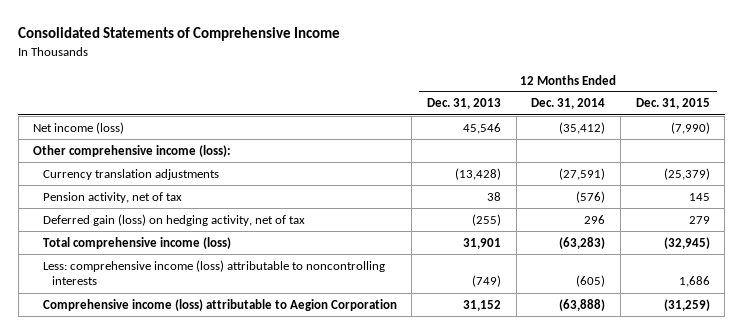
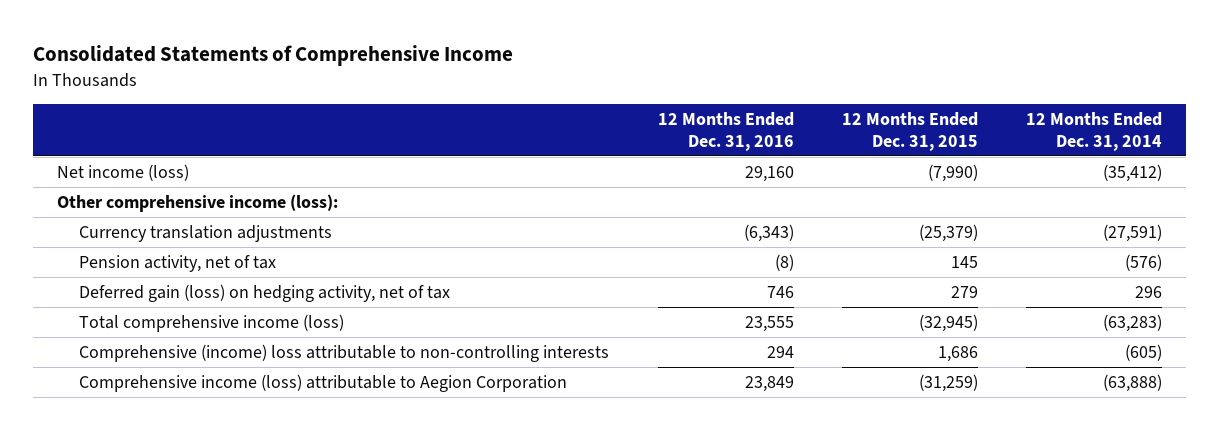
[426,98,501,110] Dec. 31, 2013 -> none
none -> [657,111,794,151] 12 Months Ended Dec. 31, 2016
[42,259,385,286] Less: comprehensive income (loss) attributable to noncontrolling interests -> [79,344,610,363] Comprehensive (income) loss attributable to non-controlling interests

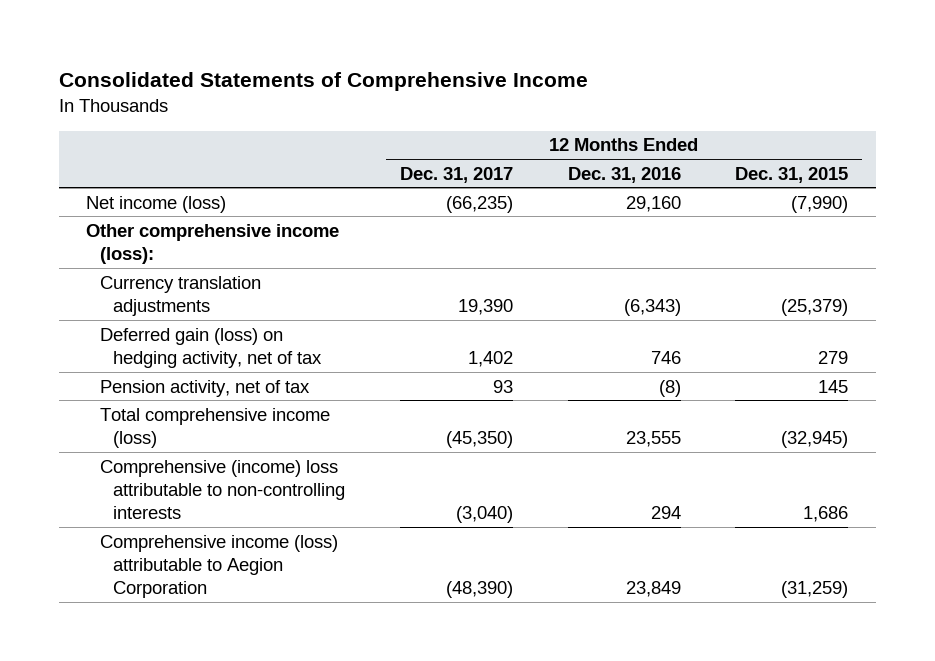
[1026,111,1163,151] 12 Months Ended Dec. 31, 2014 -> none
none -> [399,166,513,183] Dec. 31, 2017
[79,255,277,273] Pension activity, net of tax -> [99,379,310,397] Pension activity, net of tax

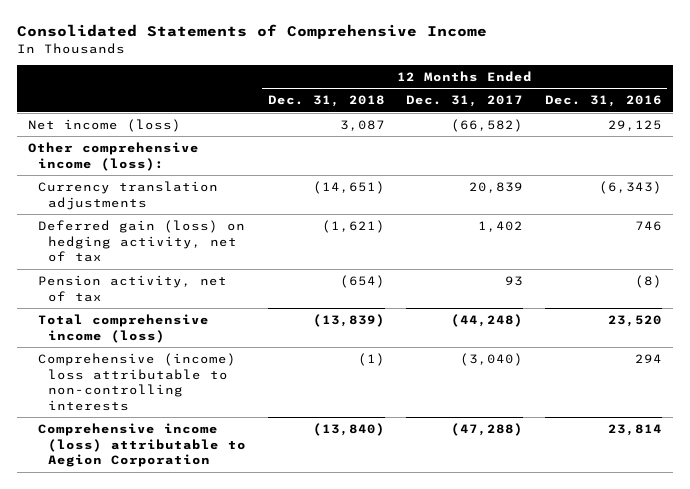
[735,166,849,183] Dec. 31, 2015 -> none
none -> [267,95,385,108] Dec. 31, 2018
[445,195,513,213] (66,235) -> [451,118,524,132] (66,582)
[625,195,681,212] 29,160 -> [607,119,662,131] 29,125
[457,298,513,315] 19,390 -> [469,181,524,193] 20,839
[445,430,513,448] (45,350) -> [451,313,524,327] (44,248)
[625,430,681,447] 23,555 -> [607,314,662,327] 23,520
[445,581,513,599] (48,390) -> [451,422,524,436] (47,288)
[625,581,681,598] 23,849 -> [607,423,662,436] 23,814

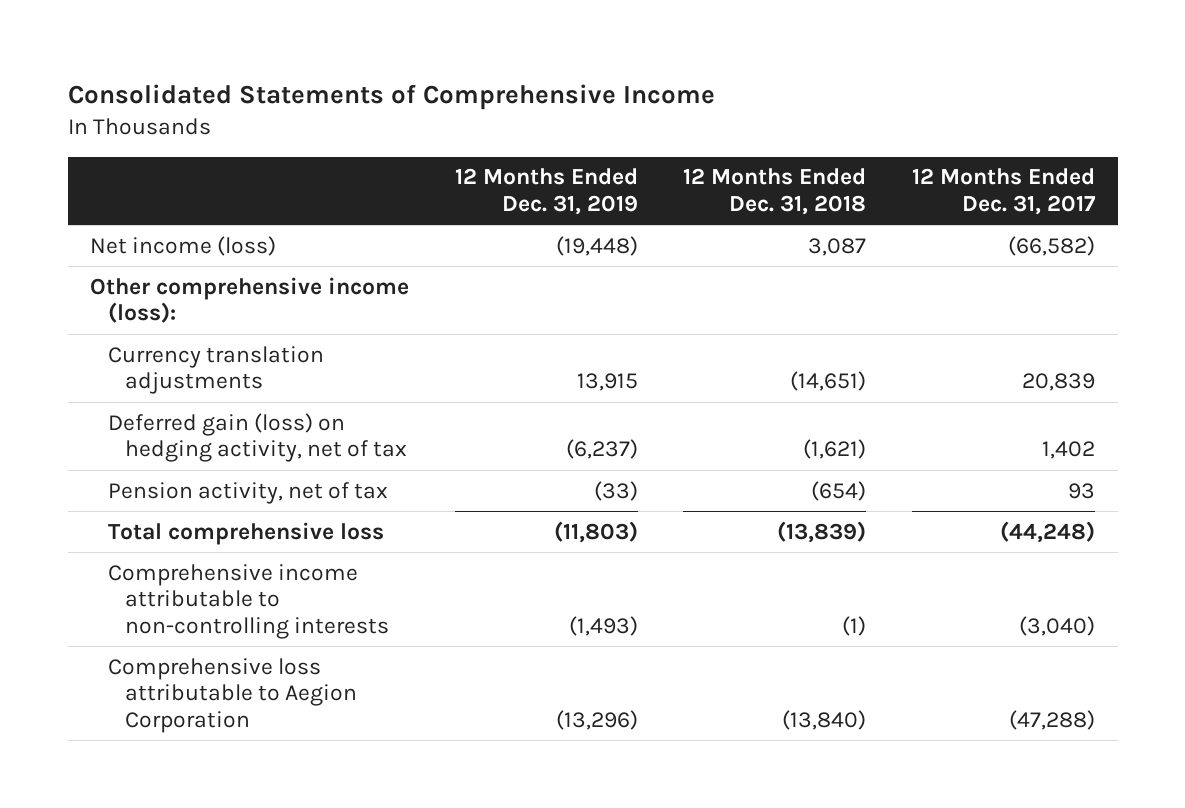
[544,95,662,108] Dec. 31, 2016 -> none
none -> [454,168,638,215] 12 Months Ended Dec. 31, 2019
[38,313,210,343] Total comprehensive income (loss) -> [107,521,384,545] Total comprehensive loss
[38,352,237,411] Comprehensive (income) loss attributable to non-controlling interests -> [107,563,389,639] Comprehensive income attributable to non-controlling interests
[38,422,247,468] Comprehensive income (loss) attributable to Aegion Corporation -> [107,657,357,733] Comprehensive loss attributable to Aegion Corporation

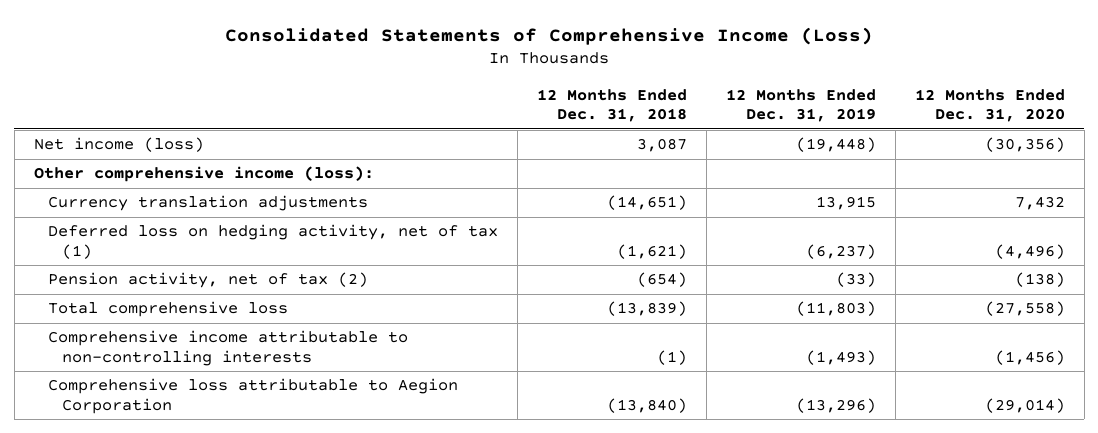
[67,84,715,111] Consolidated Statements of Comprehensive Income -> [225,26,874,45] Consolidated Statements of Comprehensive Income (Loss)
[911,168,1096,215] 12 Months Ended Dec. 31, 2017 -> none
none -> [914,88,1065,123] 12 Months Ended Dec. 31, 2020
[107,412,407,463] Deferred gain (loss) on hedging activity, net of tax -> [47,224,498,260] Deferred loss on hedging activity, net of tax (1)
[107,481,388,504] Pension activity, net of tax -> [47,272,368,289] Pension activity, net of tax (2)

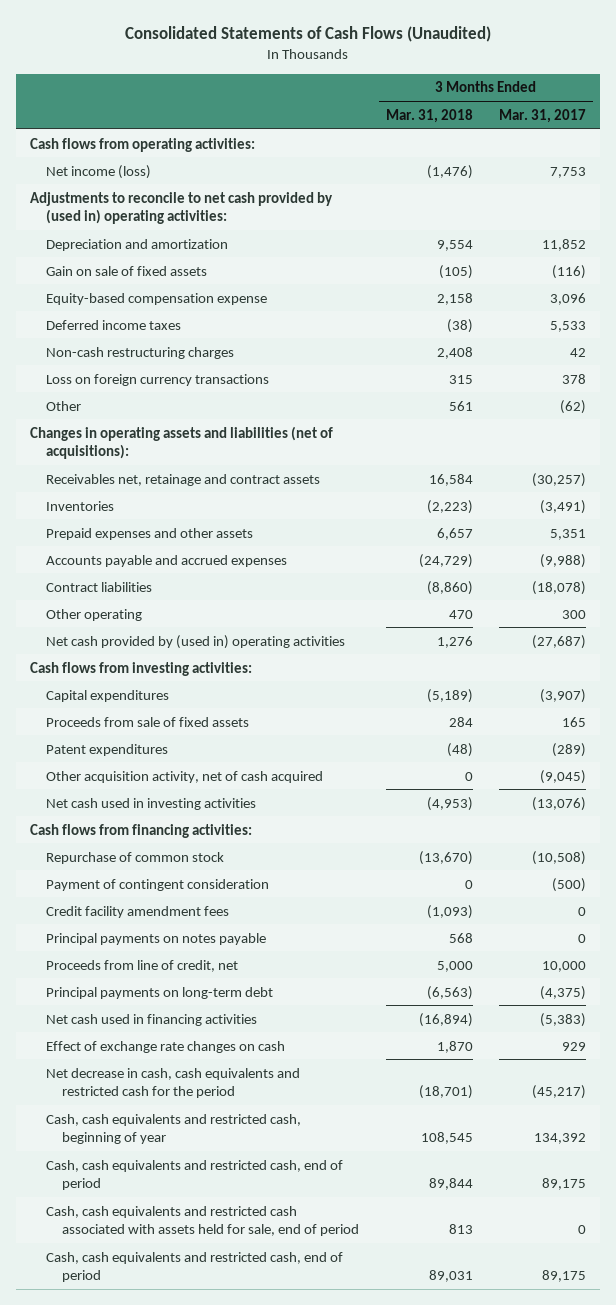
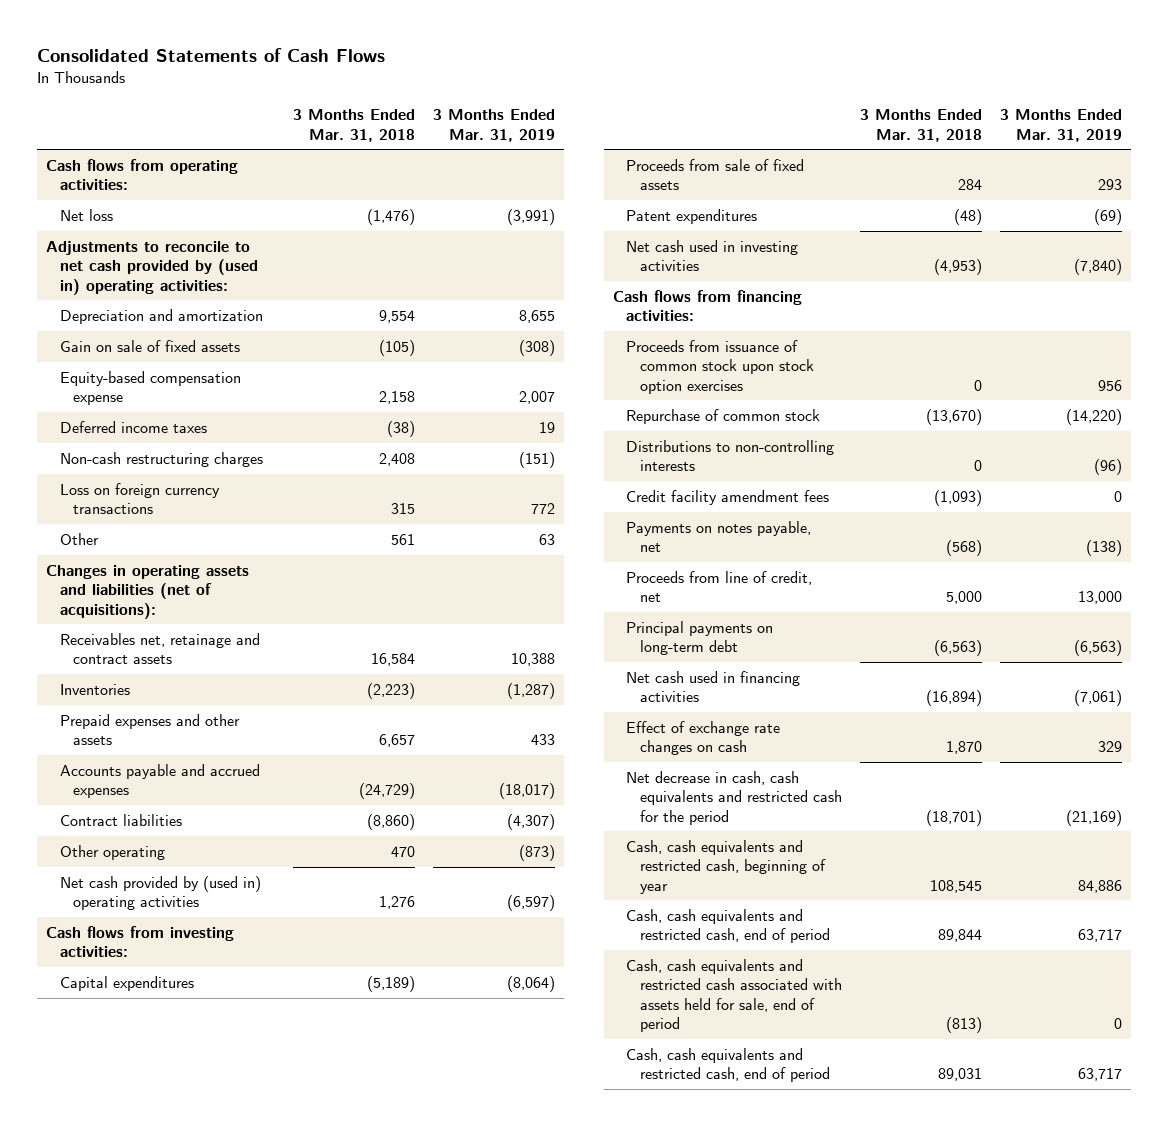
[125,26,492,43] Consolidated Statements of Cash Flows (Unaudited) -> [37,48,386,63] Consolidated Statements of Cash Flows
[499,108,587,123] Mar. 31, 2017 -> none
none -> [433,109,556,142] 3 Months Ended Mar. 31, 2019
[45,164,151,179] Net income (loss) -> [59,208,113,221] Net loss
[45,770,323,783] Other acquisition activity, net of cash acquired -> none
none -> [626,339,814,394] Proceeds from issuance of common stock upon stock option exercises
[45,878,269,891] Payment of contingent consideration -> none
none -> [626,439,835,472] Distributions to non-controlling interests
[45,932,266,945] Principal payments on notes payable -> [626,520,812,553] Payments on notes payable, net
[448,932,473,943] 568 -> [945,540,982,557] (568)
[448,1223,473,1234] 813 -> [945,1016,982,1033] (813)

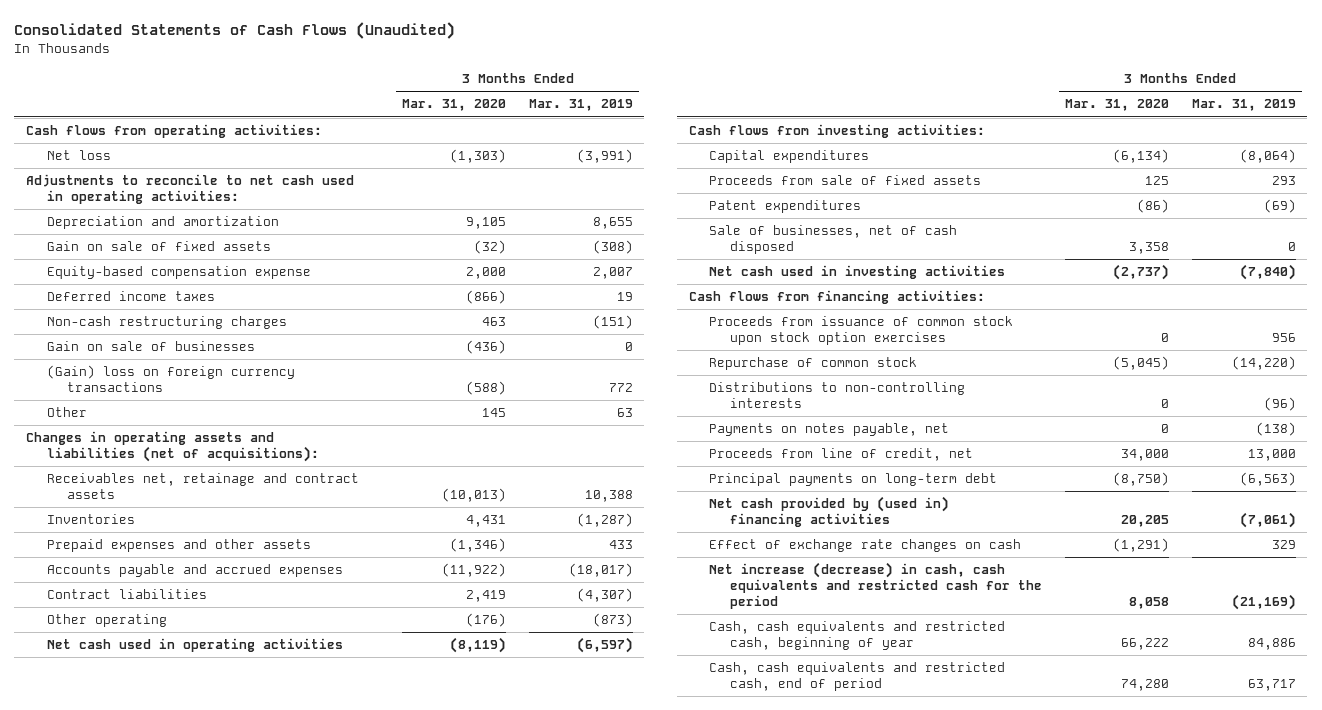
[37,48,386,63] Consolidated Statements of Cash Flows -> [14,21,456,39] Consolidated Statements of Cash Flows (Unaudited)
[293,109,416,142] 3 Months Ended Mar. 31, 2018 -> none
none -> [402,99,507,112] Mar. 31, 2020
[46,240,258,295] Adjustments to reconcile to net cash provided by (used in) operating activities: -> [25,174,354,205] Adjustments to reconcile to net cash used in operating activities:
none -> [46,341,255,352] Gain on sale of businesses
[59,482,220,515] Loss on foreign currency transactions -> [46,365,295,393] (Gain) loss on foreign currency transactions
[59,875,261,911] Net cash provided by (used in) operating activities -> [46,638,343,653] Net cash used in operating activities
none -> [709,225,958,255] Sale of businesses, net of cash disposed
[626,489,830,505] Credit facility amendment fees -> none
[626,670,801,703] Net cash used in financing activities -> [709,496,950,528] Net cash provided by (used in) financing activities
[626,770,842,825] Net decrease in cash, cash equivalents and restricted cash for the period -> [709,562,1042,610] Net increase (decrease) in cash, cash equivalents and restricted cash for the period
[626,958,842,1032] Cash, cash equivalents and restricted cash associated with assets held for sale, end of period -> none
[626,1047,830,1083] Cash, cash equivalents and restricted cash, end of period -> none

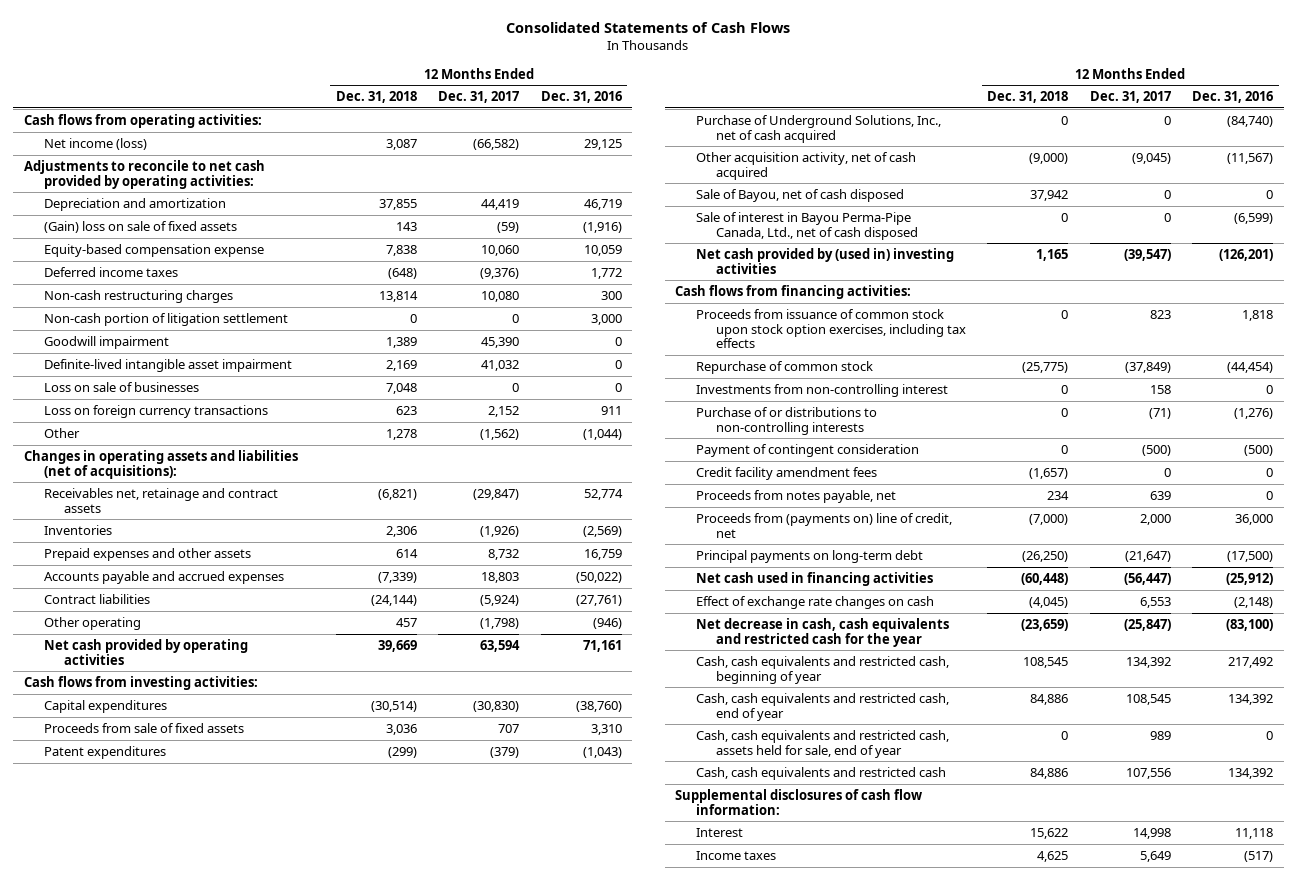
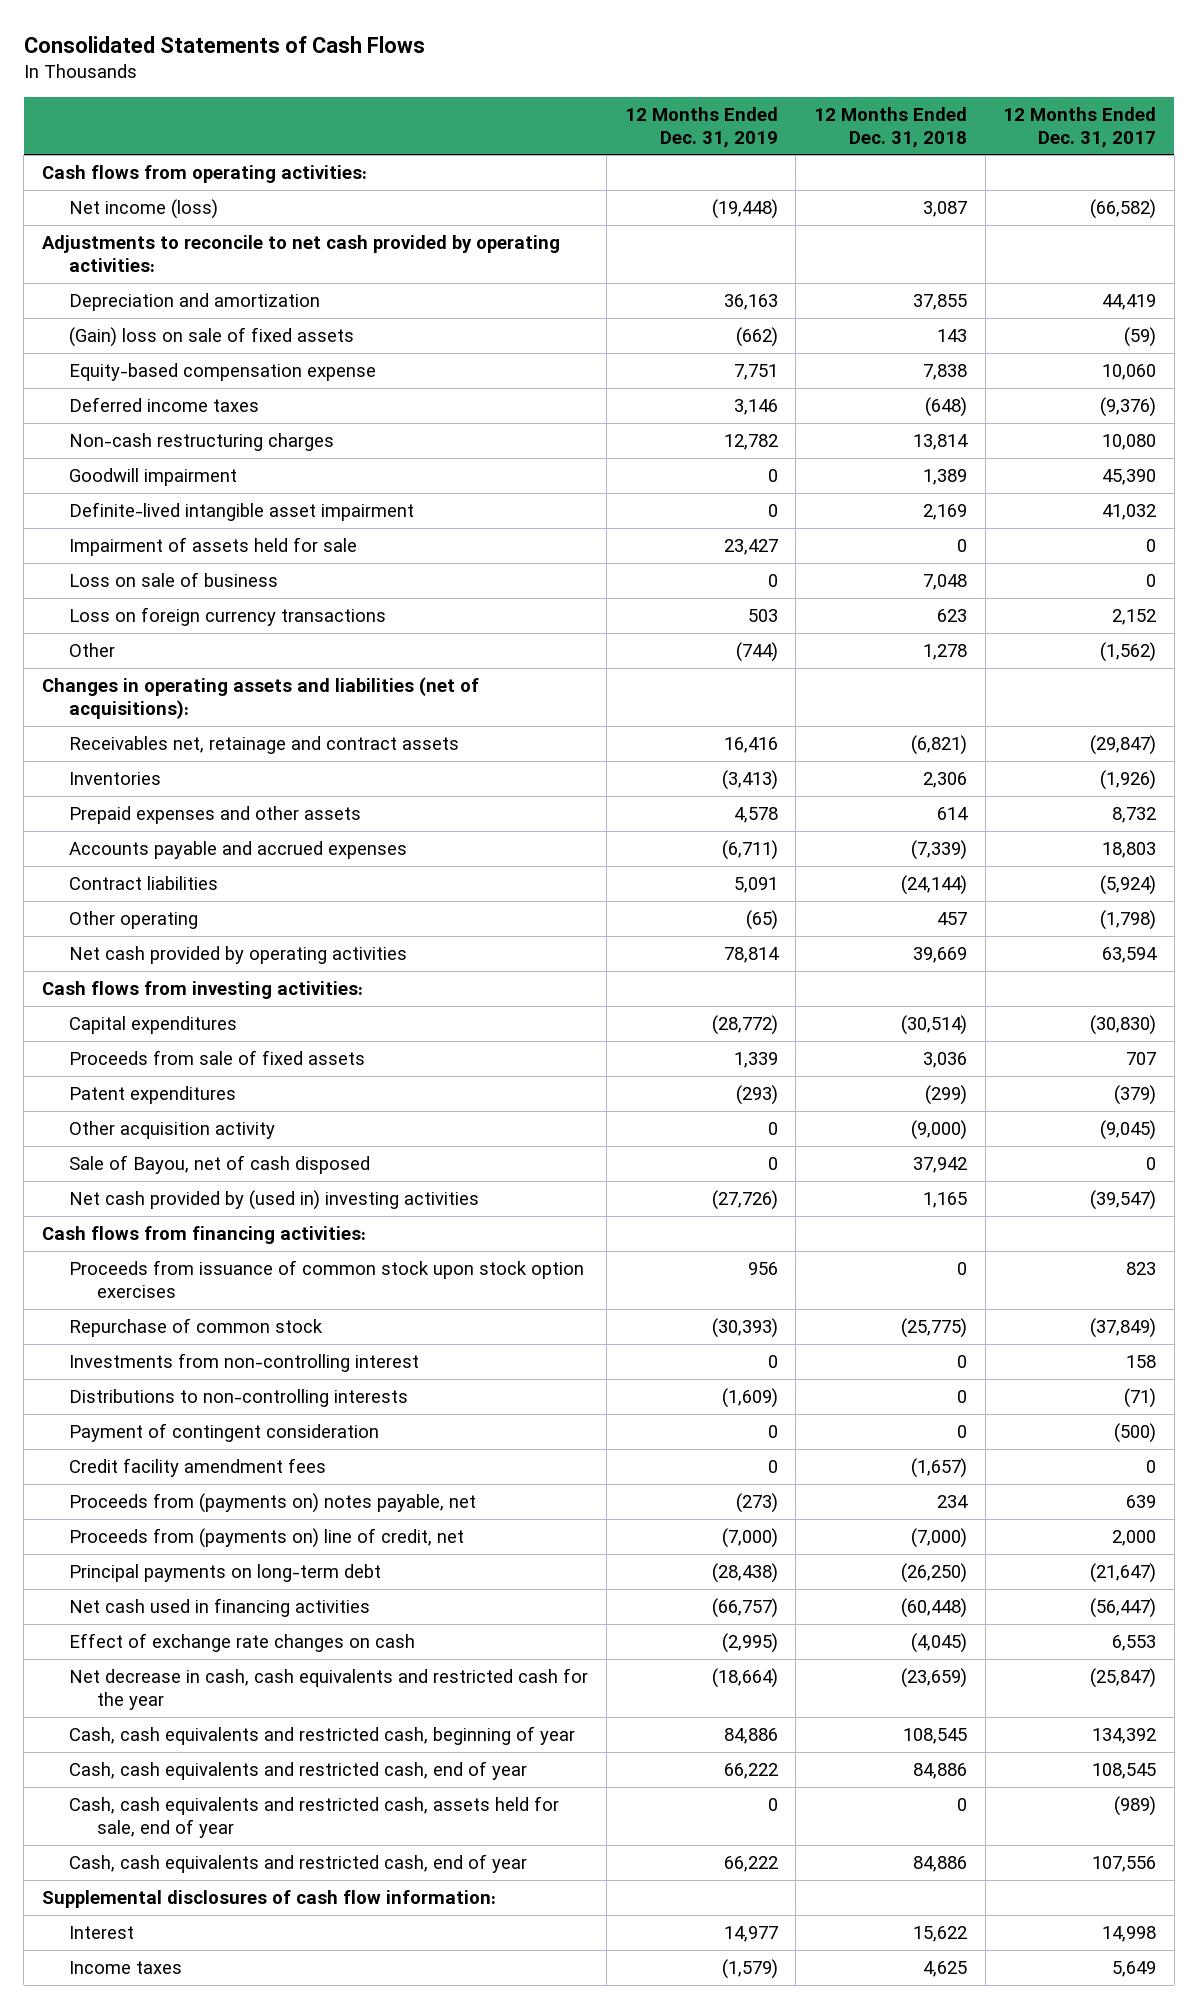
[540,91,622,104] Dec. 31, 2016 -> none
none -> [624,106,778,148] 12 Months Ended Dec. 31, 2019
[44,312,289,326] Non-cash portion of litigation settlement -> none
none -> [69,537,358,557] Impairment of assets held for sale
[44,381,200,392] Loss on sale of businesses -> [69,572,279,588] Loss on sale of business
[695,114,941,143] Purchase of Underground Solutions, Inc., net of cash acquired -> none
[695,151,916,180] Other acquisition activity, net of cash acquired -> [69,1121,276,1140] Other acquisition activity
[695,211,919,240] Sale of interest in Bayou Perma-Pipe Canada, Ltd., net of cash disposed -> none
[695,308,967,349] Proceeds from issuance of common stock upon stock option exercises, including tax effects -> [69,1260,585,1299] Proceeds from issuance of common stock upon stock option exercises
[695,406,877,435] Purchase of or distributions to non-controlling interests -> [69,1389,409,1408] Distributions to non-controlling interests
[695,489,896,503] Proceeds from notes payable, net -> [69,1493,477,1514] Proceeds from (payments on) notes payable, net
[1149,730,1171,740] 989 -> [1114,1796,1157,1817] (989)
[695,766,946,780] Cash, cash equivalents and restricted cash -> [69,1854,528,1874] Cash, cash equivalents and restricted cash, end of year

